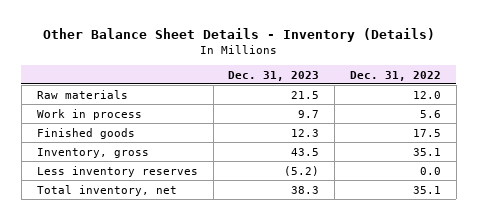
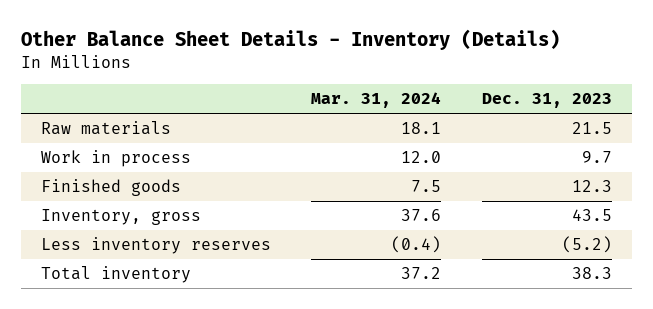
[350,70,442,81] Dec. 31, 2022 -> none
none -> [311,92,442,109] Mar. 31, 2024
[36,184,177,196] Total inventory, net -> [41,266,192,284] Total inventory

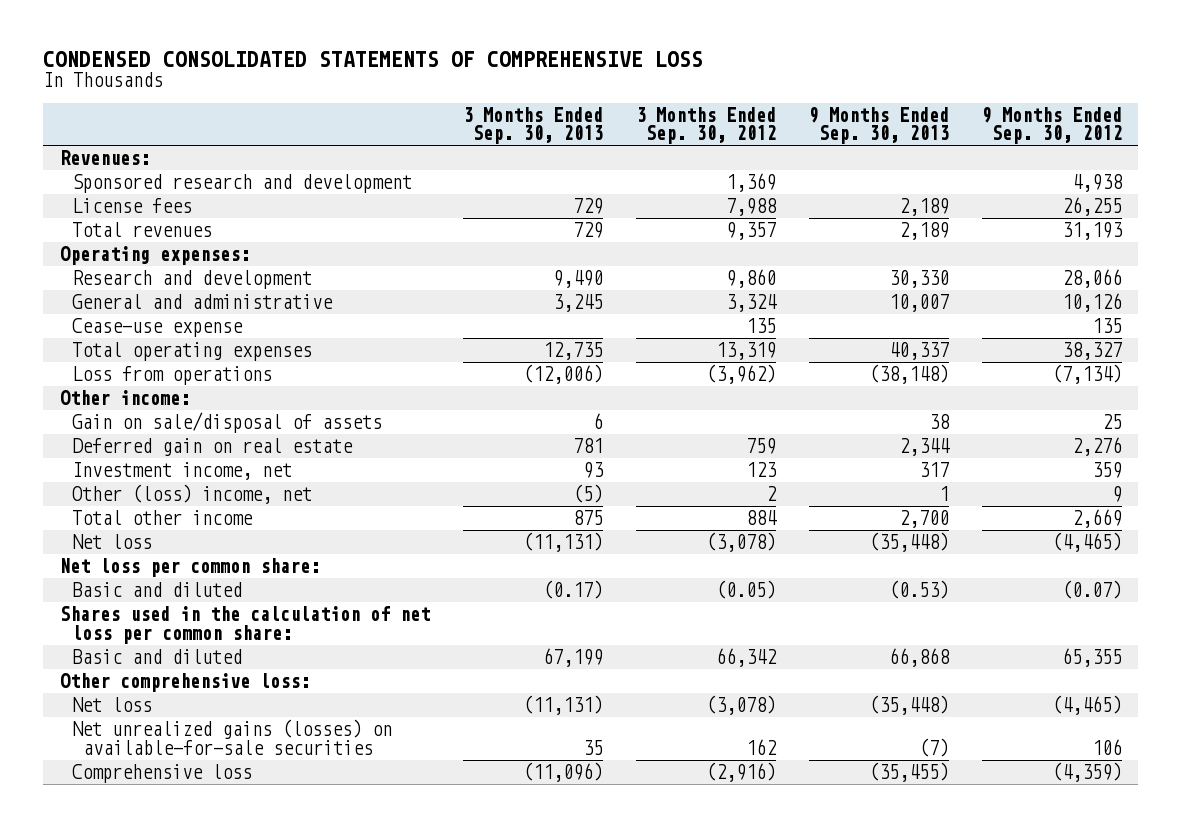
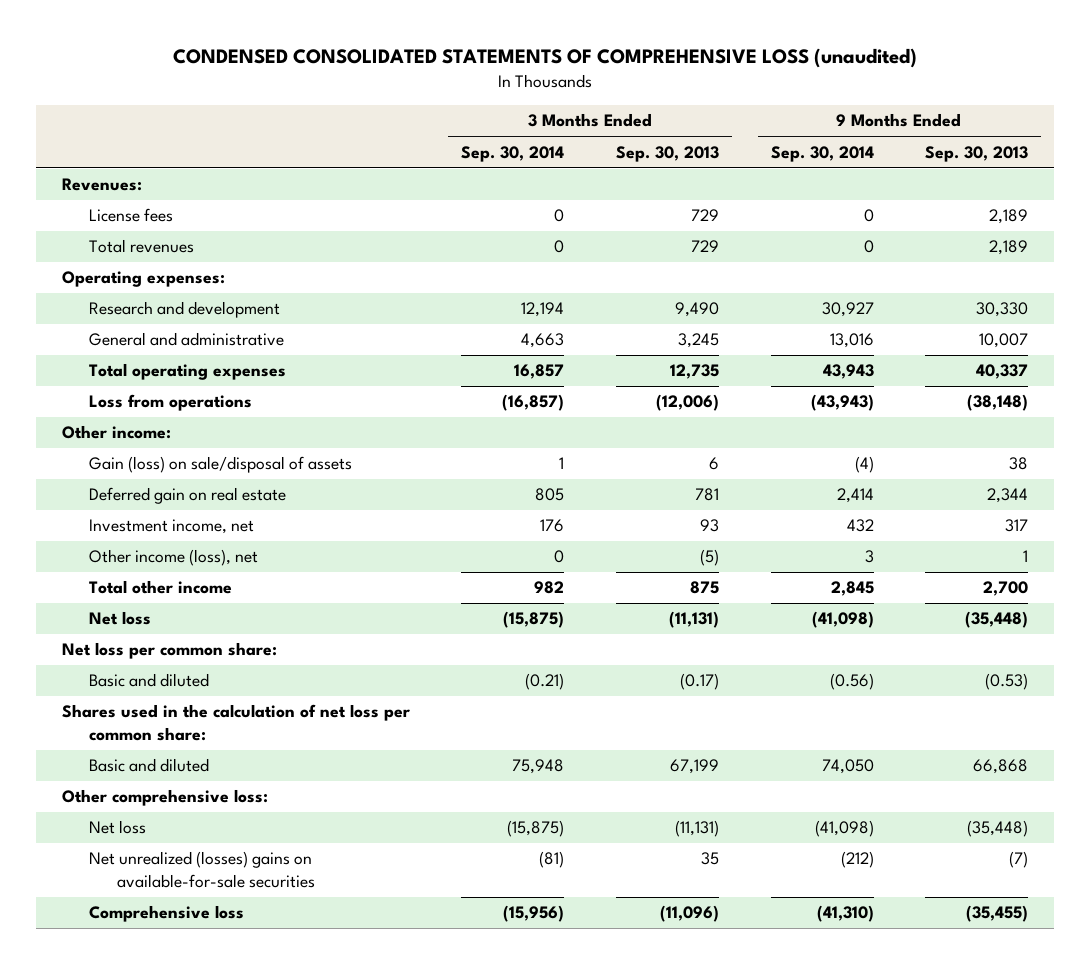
[43,50,704,67] CONDENSED CONSOLIDATED STATEMENTS OF COMPREHENSIVE LOSS -> [172,48,917,69] CONDENSED CONSOLIDATED STATEMENTS OF COMPREHENSIVE LOSS (unaudited)
[635,106,776,145] 3 Months Ended Sep. 30, 2012 -> none
[981,106,1122,145] 9 Months Ended Sep. 30, 2012 -> none
none -> [461,145,565,162] Sep. 30, 2014
none -> [770,145,874,162] Sep. 30, 2014
[71,173,412,193] Sponsored research and development -> none
[71,317,243,337] Cease-use expense -> none
[71,411,382,433] Gain on sale/disposal of assets -> [89,456,353,474] Gain (loss) on sale/disposal of assets
[71,483,312,504] Other (loss) income, net -> [89,549,259,567] Other income (loss), net
[71,718,392,755] Net unrealized gains (losses) on available-for-sale securities -> [89,851,316,889] Net unrealized (losses) gains on available-for-sale securities

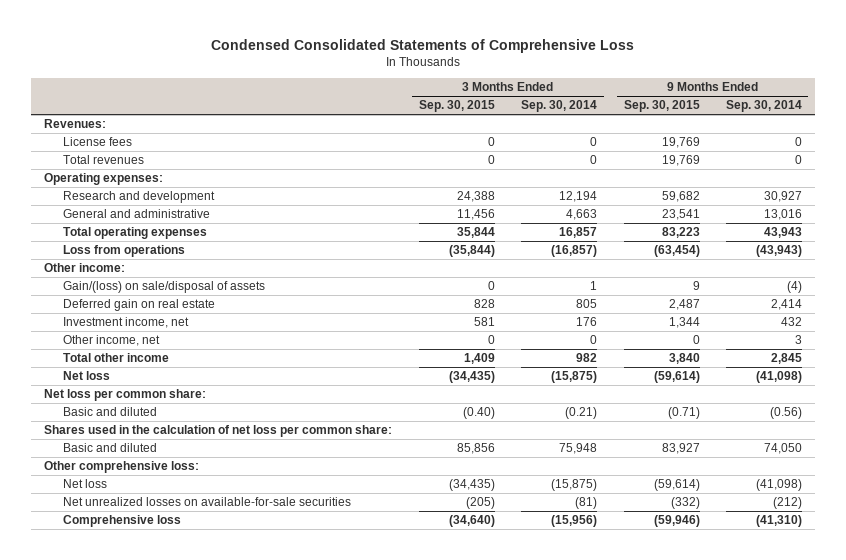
[172,48,917,69] CONDENSED CONSOLIDATED STATEMENTS OF COMPREHENSIVE LOSS (unaudited) -> [211,38,635,53] Condensed Consolidated Statements of Comprehensive Loss
[615,145,719,162] Sep. 30, 2013 -> none
[925,145,1029,162] Sep. 30, 2013 -> none
none -> [418,100,495,113] Sep. 30, 2015
none -> [623,100,700,113] Sep. 30, 2015
[89,456,353,474] Gain (loss) on sale/disposal of assets -> [62,281,265,294] Gain/(loss) on sale/disposal of assets
[89,549,259,567] Other income (loss), net -> [62,335,160,347] Other income, net
[89,851,316,889] Net unrealized (losses) gains on available-for-sale securities -> [62,497,351,507] Net unrealized losses on available-for-sale securities

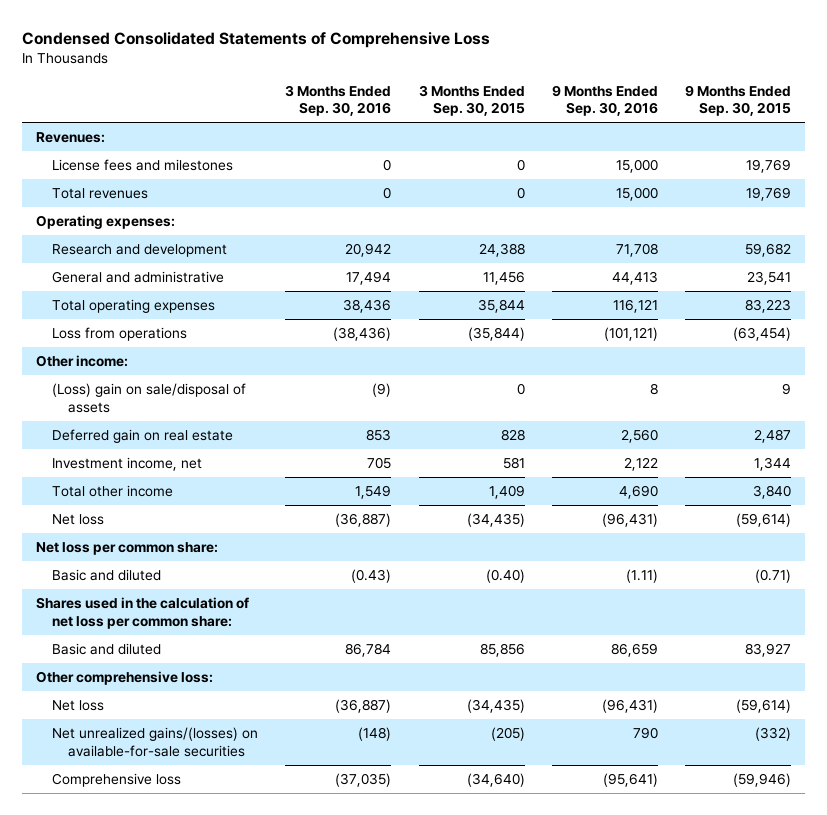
[521,100,598,113] Sep. 30, 2014 -> none
[725,100,802,113] Sep. 30, 2014 -> none
none -> [285,84,392,117] 3 Months Ended Sep. 30, 2016
none -> [551,84,658,117] 9 Months Ended Sep. 30, 2016
[62,137,132,147] License fees -> [52,158,234,171] License fees and milestones
[62,281,265,294] Gain/(loss) on sale/disposal of assets -> [52,382,247,413] (Loss) gain on sale/disposal of assets
[62,335,160,347] Other income, net -> none
[62,497,351,507] Net unrealized losses on available-for-sale securities -> [52,726,259,757] Net unrealized gains/(losses) on available-for-sale securities

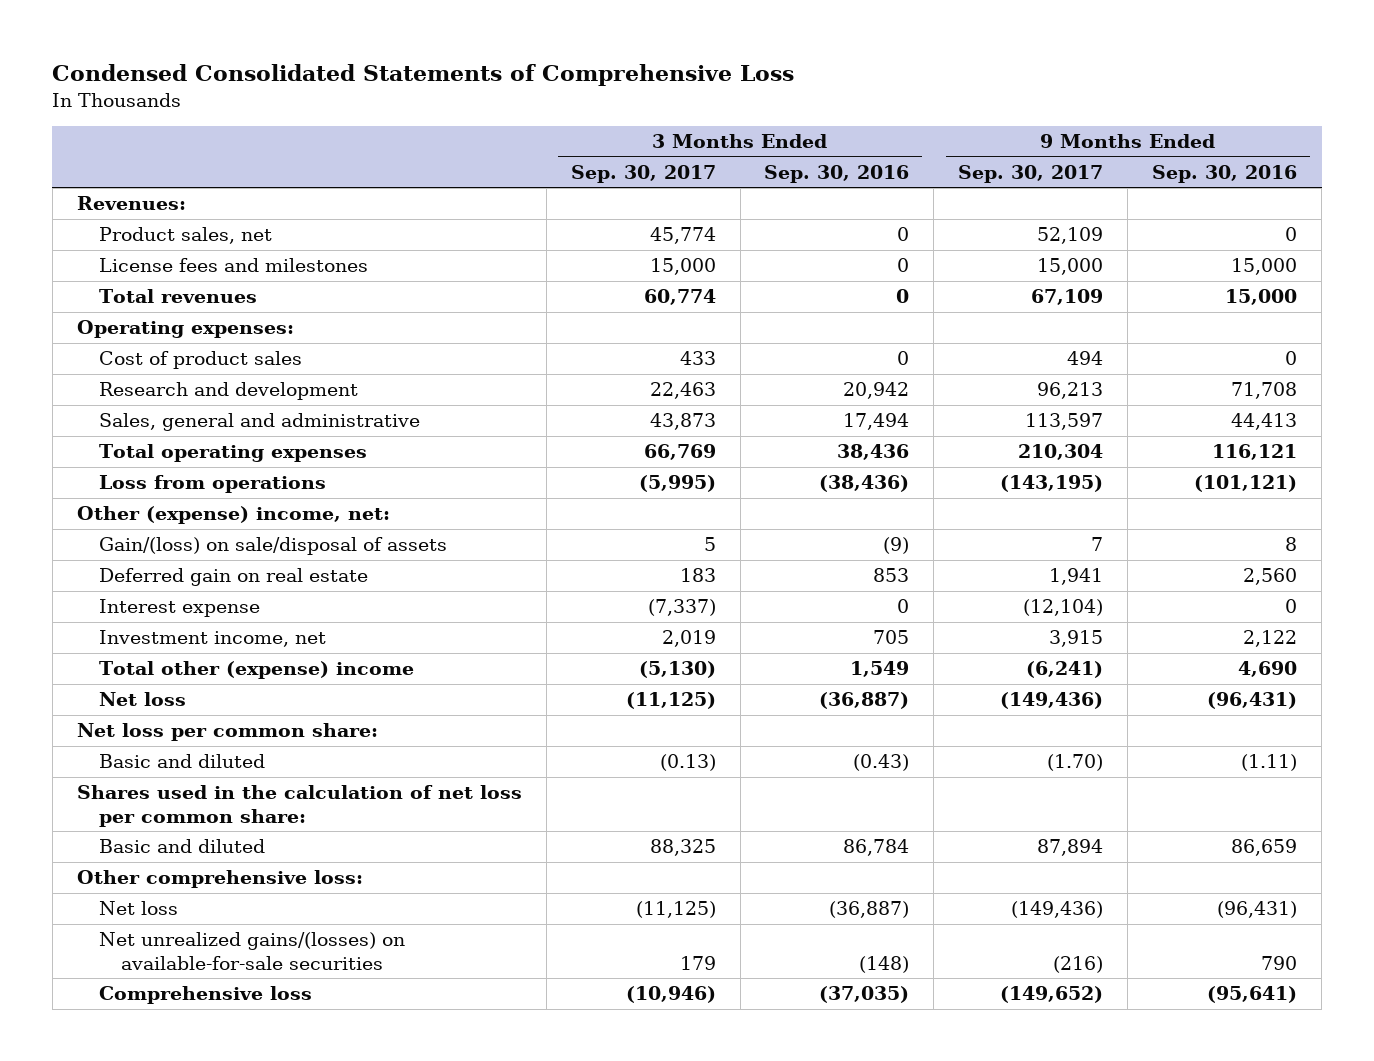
[418,84,525,117] 3 Months Ended Sep. 30, 2015 -> none
[685,84,792,117] 9 Months Ended Sep. 30, 2015 -> none
none -> [570,164,716,183] Sep. 30, 2017
none -> [958,164,1104,183] Sep. 30, 2017
none -> [98,227,272,245] Product sales, net
none -> [98,351,302,370] Cost of product sales
[52,270,225,283] General and administrative -> [98,413,420,432] Sales, general and administrative
[36,354,129,367] Other income: -> [76,506,390,525] Other (expense) income, net:
[52,382,247,413] (Loss) gain on sale/disposal of assets -> [98,537,447,556] Gain/(loss) on sale/disposal of assets
none -> [98,599,260,618] Interest expense
[52,484,174,497] Total other income -> [98,661,414,680] Total other (expense) income

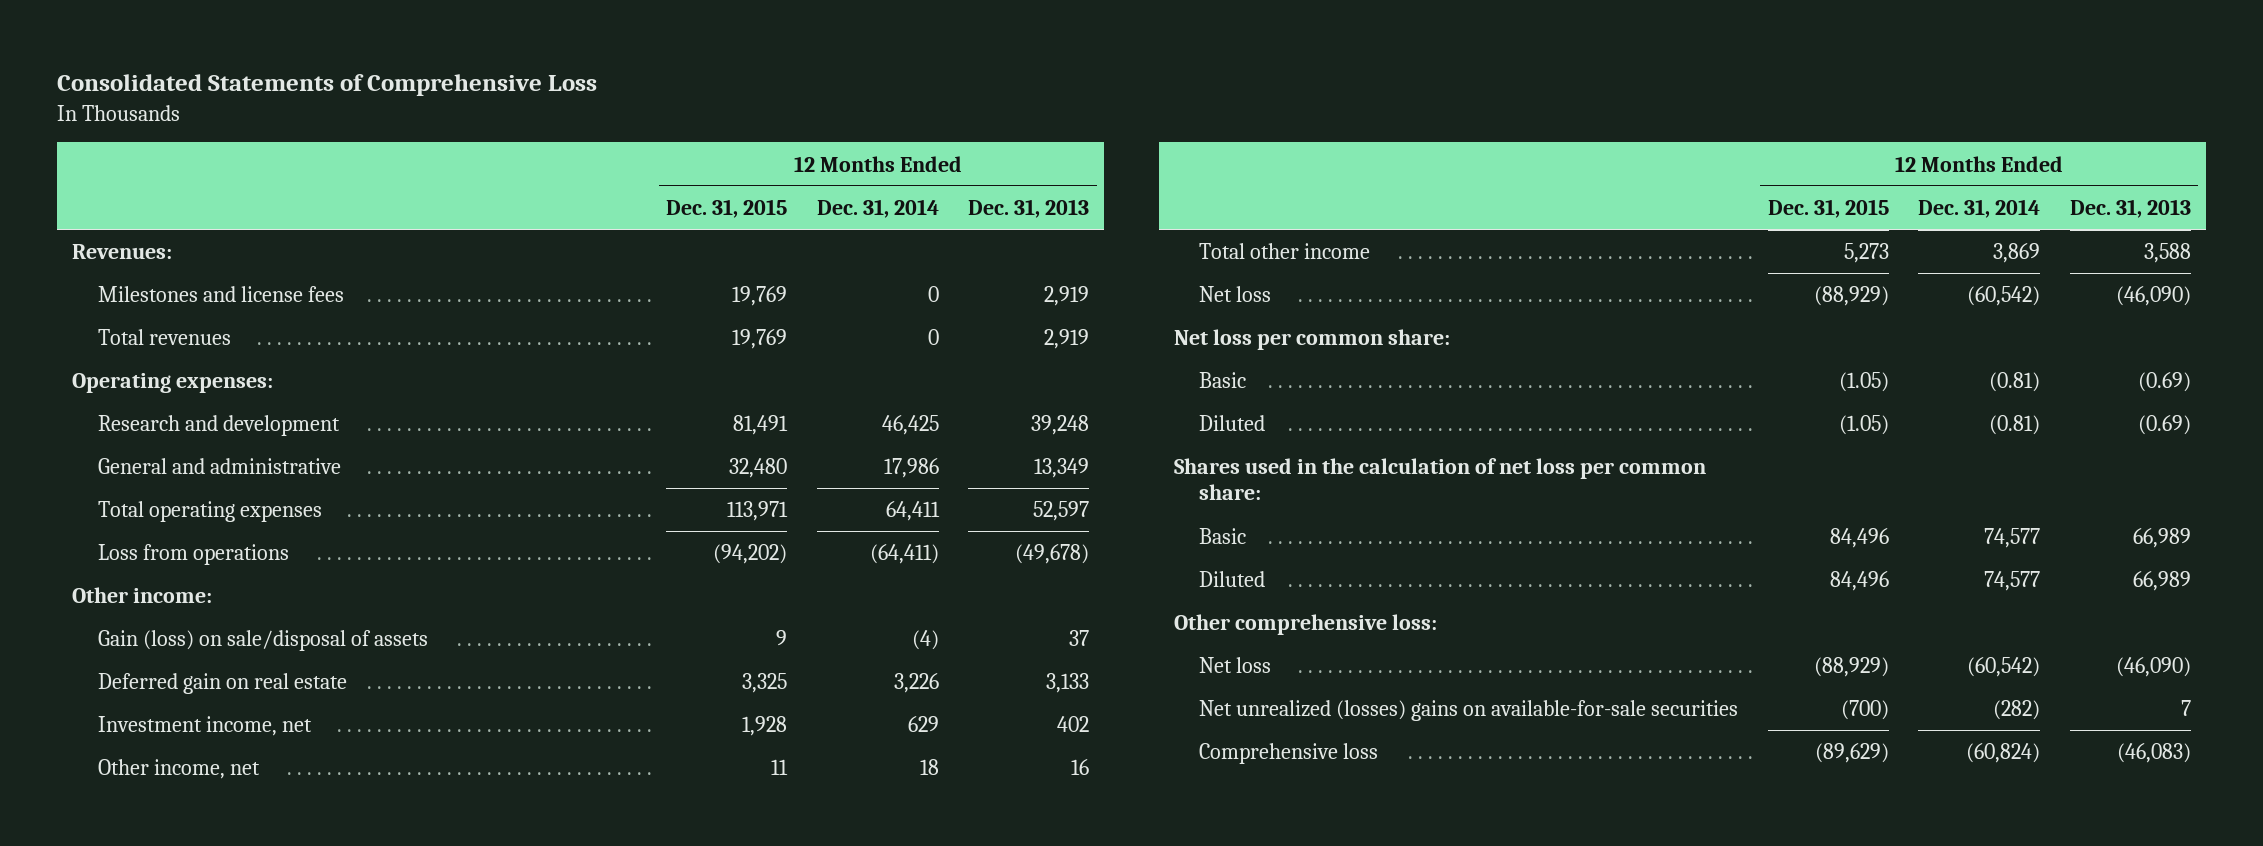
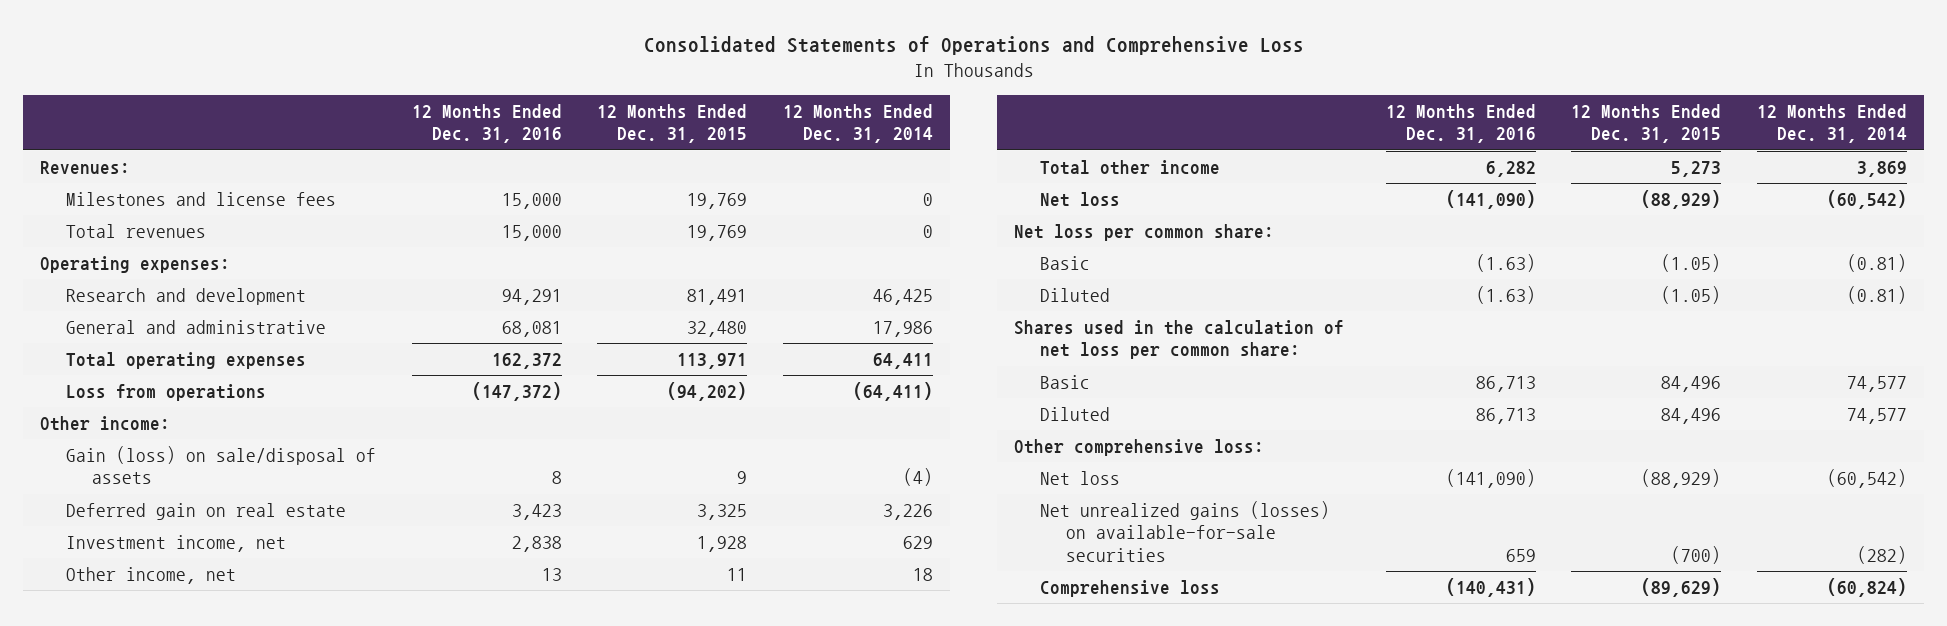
[57,74,598,97] Consolidated Statements of Comprehensive Loss -> [643,36,1304,56] Consolidated Statements of Operations and Comprehensive Loss
[968,199,1090,219] Dec. 31, 2013 -> none
none -> [411,103,562,144] 12 Months Ended Dec. 31, 2016
[1199,700,1739,722] Net unrealized (losses) gains on available-for-sale securities -> [1040,501,1331,562] Net unrealized gains (losses) on available-for-sale securities

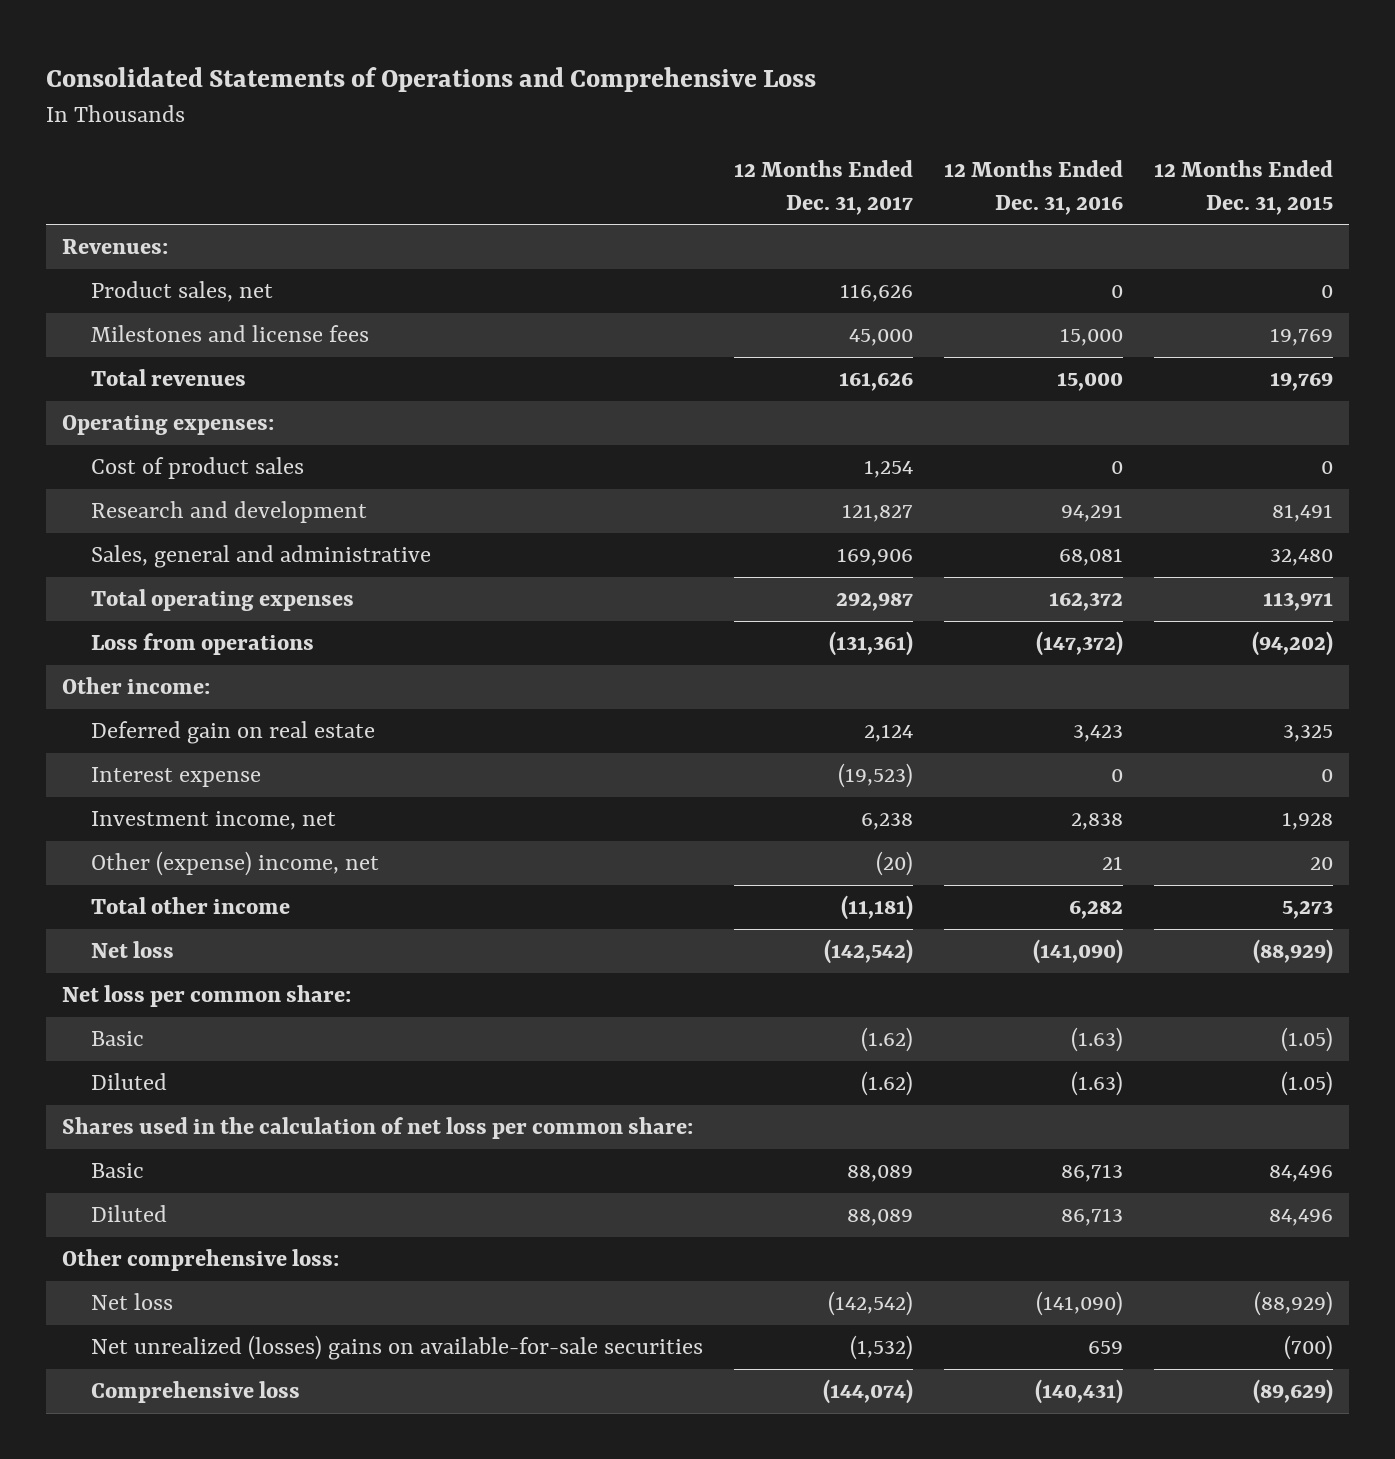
[782,103,933,144] 12 Months Ended Dec. 31, 2014 -> none
none -> [734,160,914,215] 12 Months Ended Dec. 31, 2017
none -> [91,281,274,303] Product sales, net
none -> [91,457,305,480] Cost of product sales
[66,320,327,335] General and administrative -> [91,545,432,569] Sales, general and administrative
[66,446,377,485] Gain (loss) on sale/disposal of assets -> none
none -> [91,767,262,788] Interest expense
[66,567,237,585] Other income, net -> [91,851,380,877] Other (expense) income, net
[541,568,562,582] 13 -> [1102,856,1124,871] 21
[727,568,748,582] 11 -> [1310,857,1334,871] 20
[1040,501,1331,562] Net unrealized gains (losses) on available-for-sale securities -> [91,1335,704,1361] Net unrealized (losses) gains on available-for-sale securities

